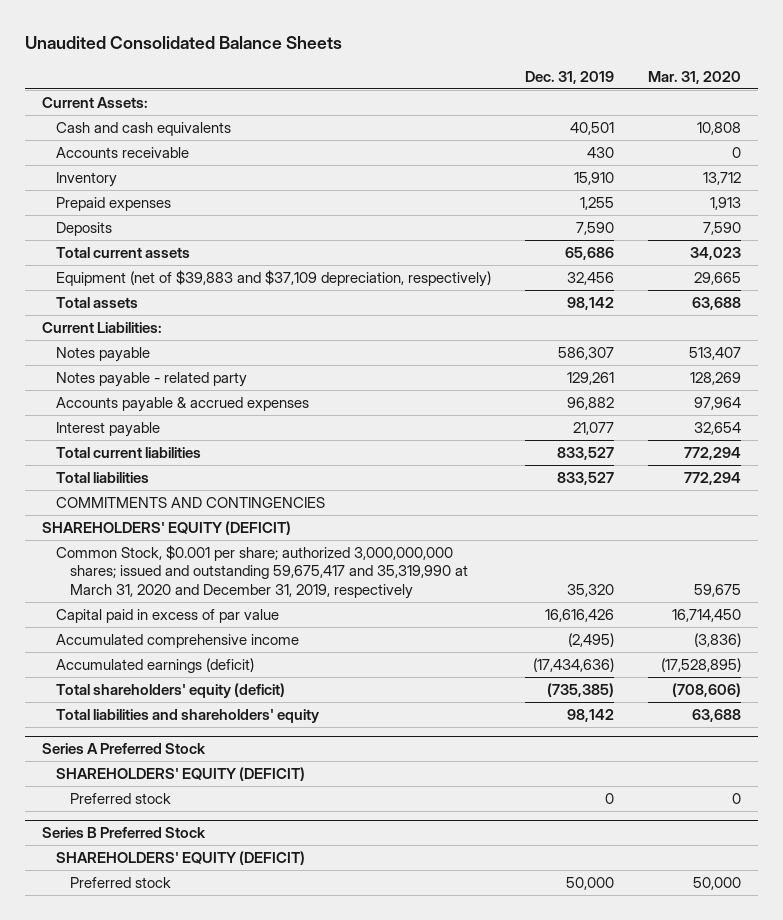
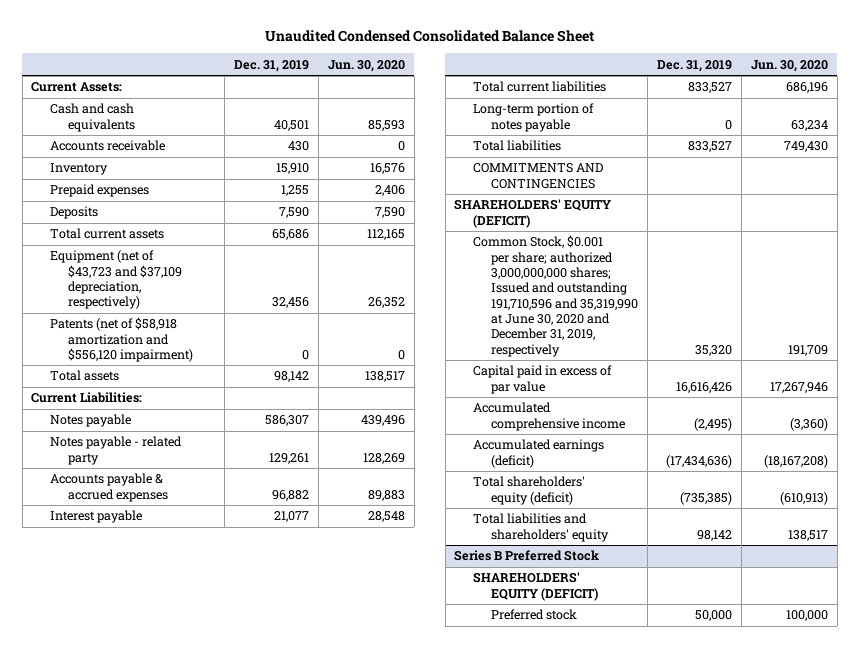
[25,35,343,49] Unaudited Consolidated Balance Sheets -> [264,30,594,43] Unaudited Condensed Consolidated Balance Sheet
[647,70,741,84] Mar. 31, 2020 -> none
none -> [327,59,405,72] Jun. 30, 2020
[56,270,492,288] Equipment (net of $39,883 and $37,109 depreciation, respectively) -> [49,250,183,310] Equipment (net of $43,723 and $37,109 depreciation, respectively)
none -> [49,317,194,362] Patents (net of $58,918 amortization and $556,120 impairment)
none -> [472,103,594,132] Long-term portion of notes payable
[56,545,469,599] Common Stock, $0.001 per share; authorized 3,000,000,000 shares; issued and outstanding 59,675,417 and 35,319,990 at March 31, 2020 and December 31, 2019, respectively -> [472,235,639,357] Common Stock, $0.001 per share; authorized 3,000,000,000 shares; Issued and outstanding 191,710,596 and 35,319,990 at June 30, 2020 and December 31, 2019, respectively
[42,743,207,755] Series A Preferred Stock -> none
[56,767,306,782] SHAREHOLDERS' EQUITY (DEFICIT) -> none
[70,793,172,805] Preferred stock -> none

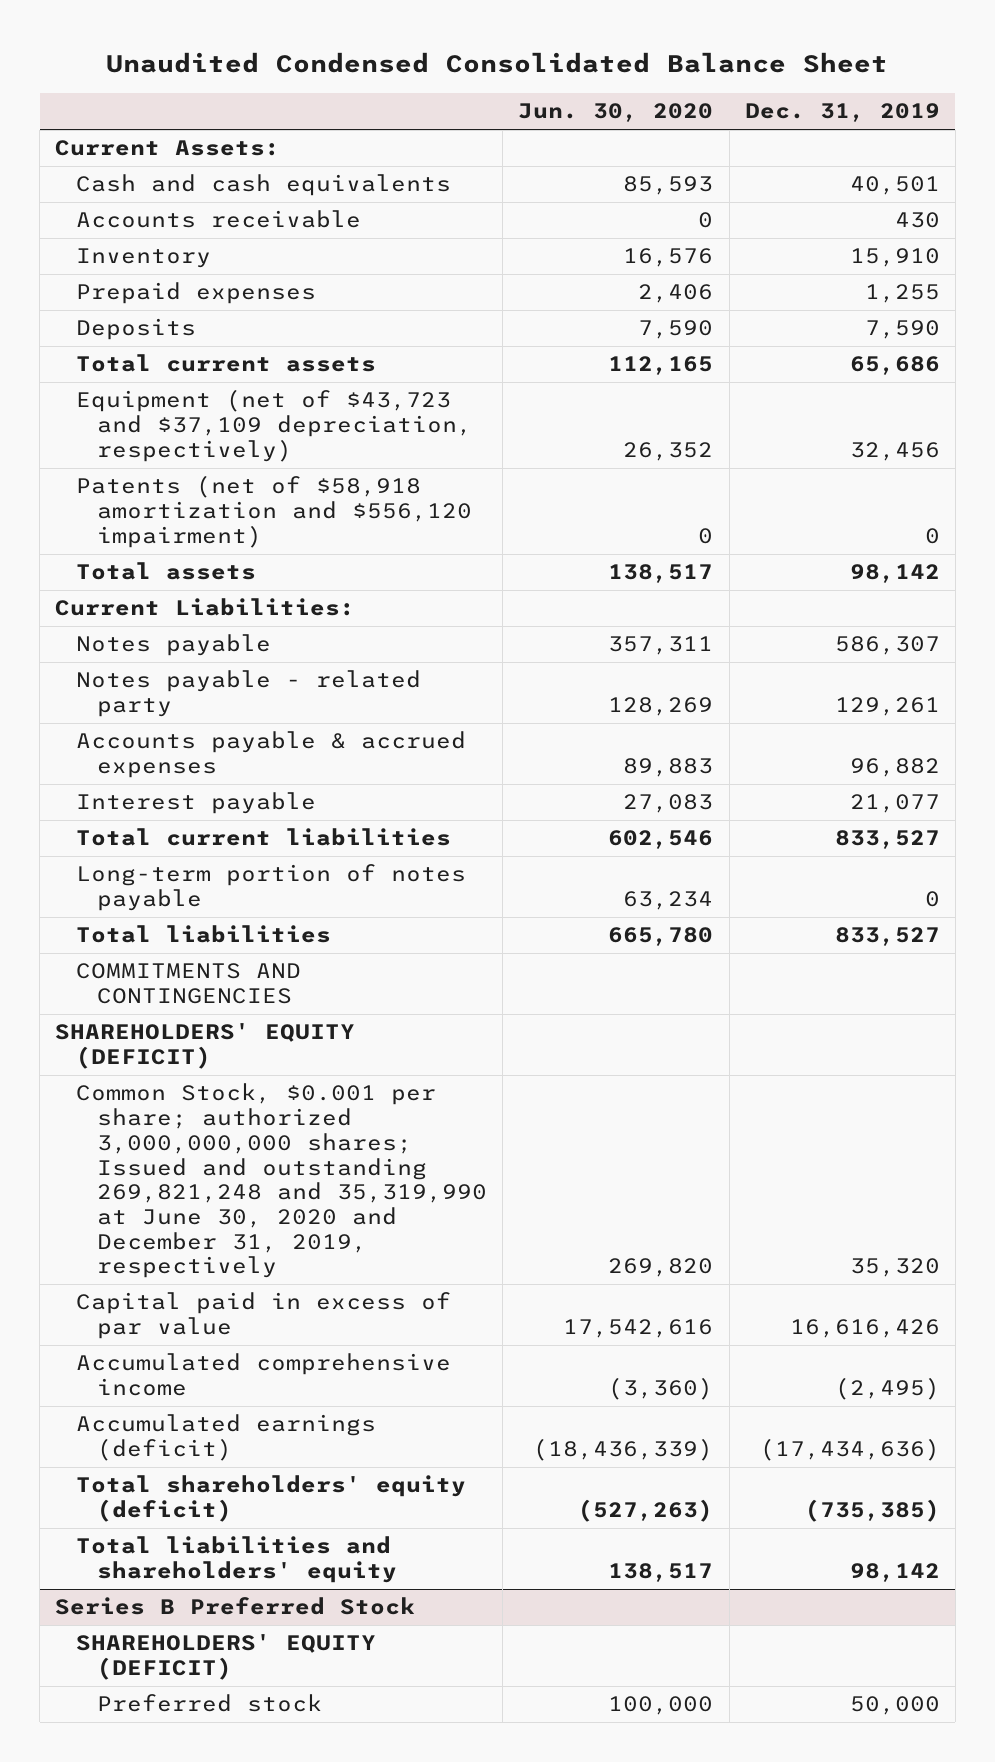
[360,415,405,427] 439,496 -> [608,636,714,656] 357,311
[367,511,405,523] 28,548 -> [623,794,714,814] 27,083
[785,82,828,94] 686,196 -> [608,830,714,850] 602,546
[783,141,828,153] 749,430 -> [608,927,714,947] 665,780
[472,235,639,357] Common Stock, $0.001 per share; authorized 3,000,000,000 shares; Issued and outstanding 191,710,596 and 35,319,990 at June 30, 2020 and December 31, 2019, respectively -> [76,1083,488,1279] Common Stock, $0.001 per share; authorized 3,000,000,000 shares; Issued and outstanding 269,821,248 and 35,319,990 at June 30, 2020 and December 31, 2019, respectively
[787,344,828,356] 191,709 -> [608,1258,714,1278] 269,820
[769,381,828,393] 17,267,946 -> [563,1319,714,1339] 17,542,616
[763,454,828,468] (18,167,208) -> [533,1438,714,1462] (18,436,339)
[779,491,828,505] (610,913) -> [578,1499,714,1523] (527,263)

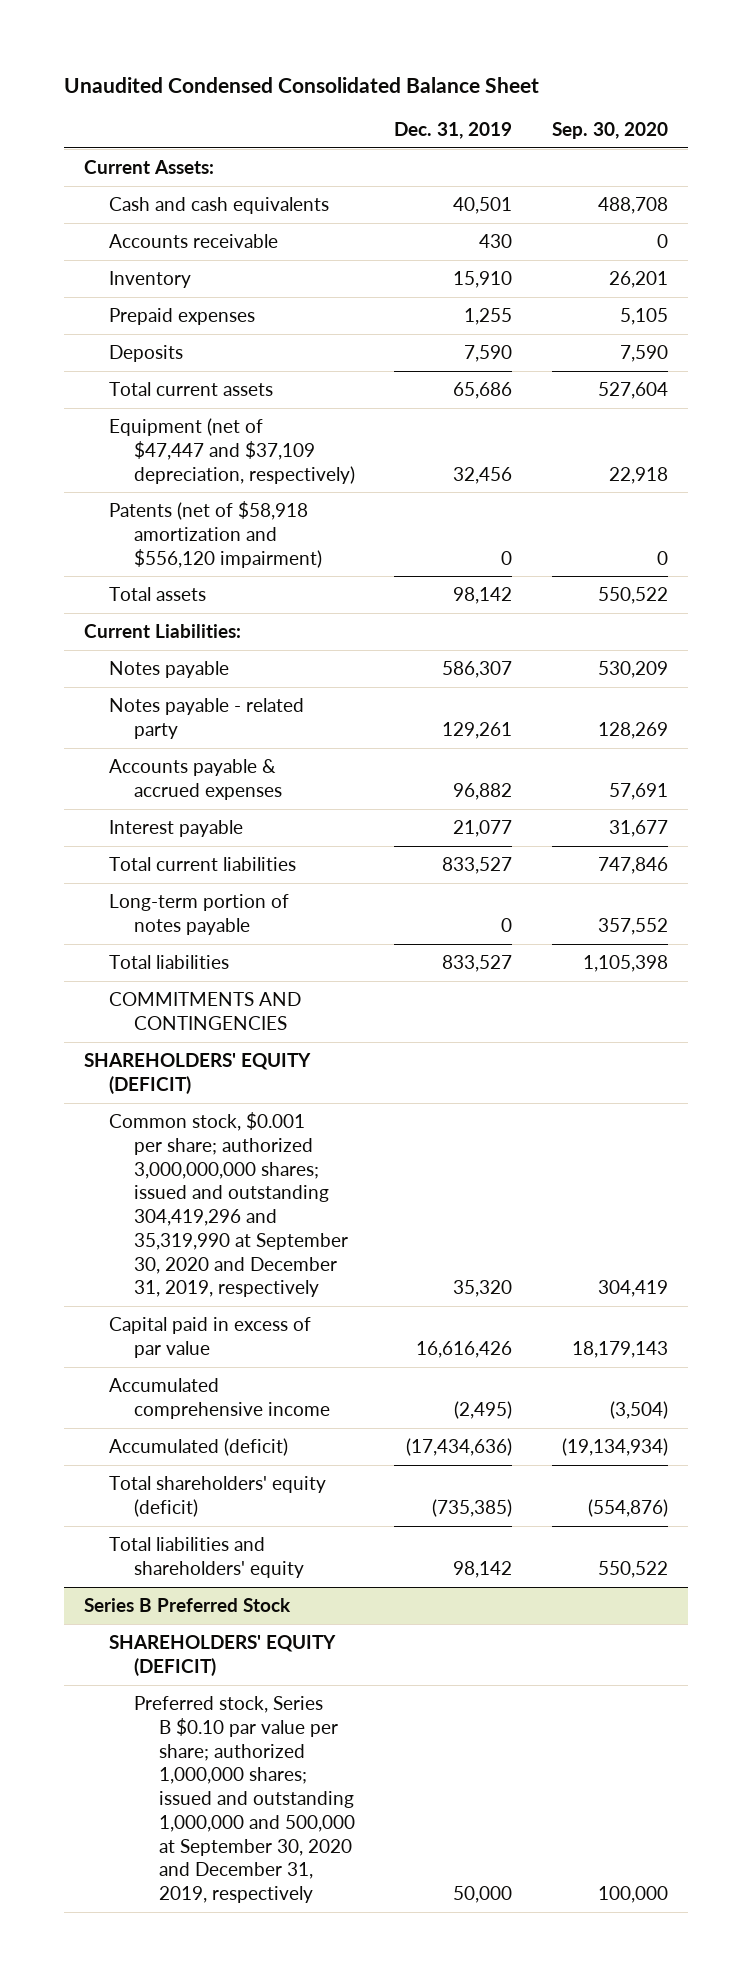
[518,103,714,123] Jun. 30, 2020 -> none
none -> [552,121,669,139] Sep. 30, 2020
[76,389,473,462] Equipment (net of $43,723 and $37,109 depreciation, respectively) -> [108,418,355,484] Equipment (net of $47,447 and $37,109 depreciation, respectively)
[76,1083,488,1279] Common Stock, $0.001 per share; authorized 3,000,000,000 shares; Issued and outstanding 269,821,248 and 35,319,990 at June 30, 2020 and December 31, 2019, respectively -> [108,1112,348,1298] Common stock, $0.001 per share; authorized 3,000,000,000 shares; issued and outstanding 304,419,296 and 35,319,990 at September 30, 2020 and December 31, 2019, respectively
[76,1414,377,1462] Accumulated earnings (deficit) -> [108,1438,288,1457] Accumulated (deficit)
[97,1694,323,1713] Preferred stock -> [133,1696,355,1904] Preferred stock, Series B $0.10 par value per share; authorized 1,000,000 shares; issued and outstanding 1,000,000 and 500,000 at September 30, 2020 and December 31, 2019, respectively

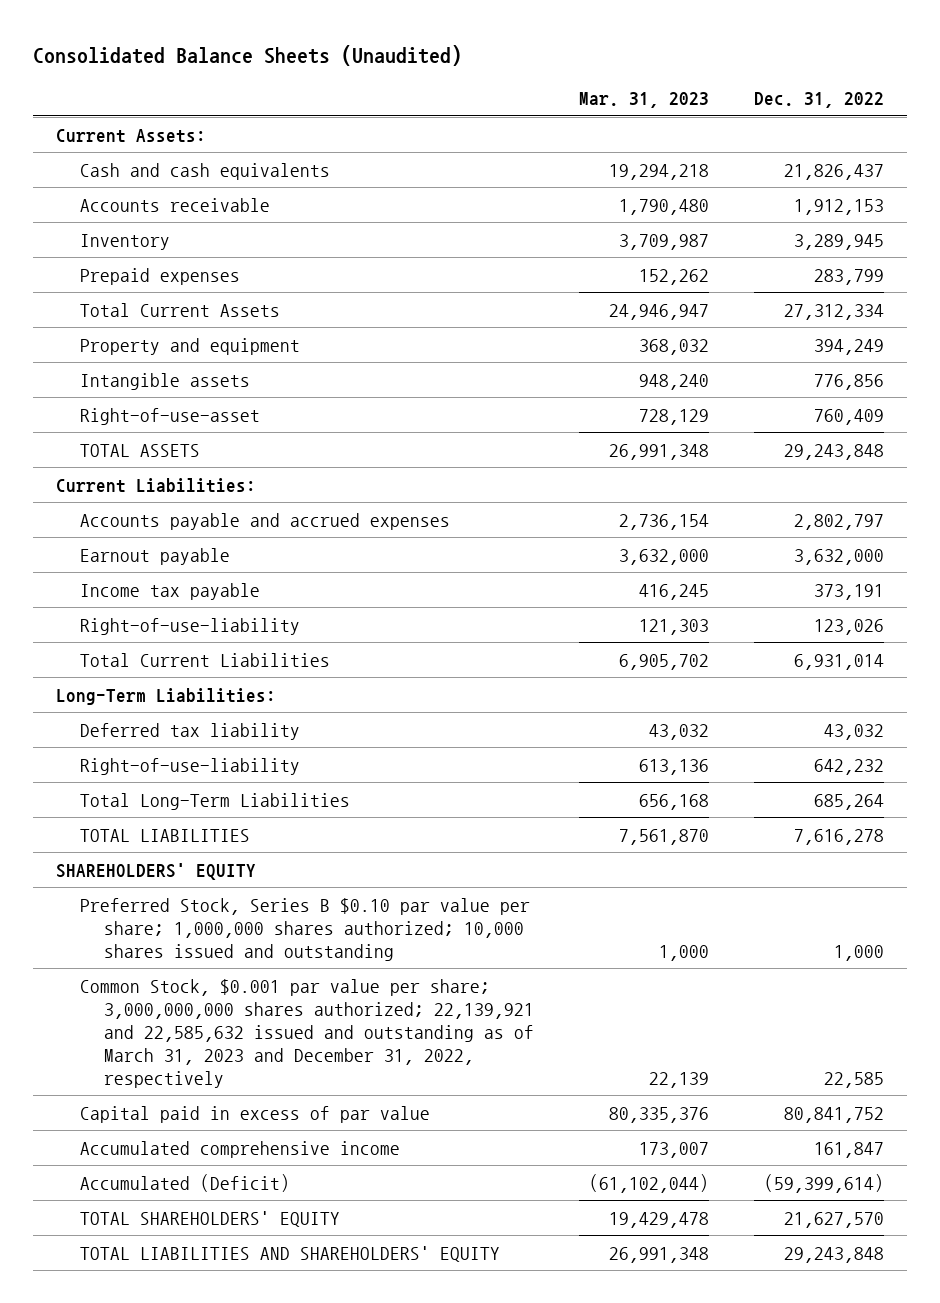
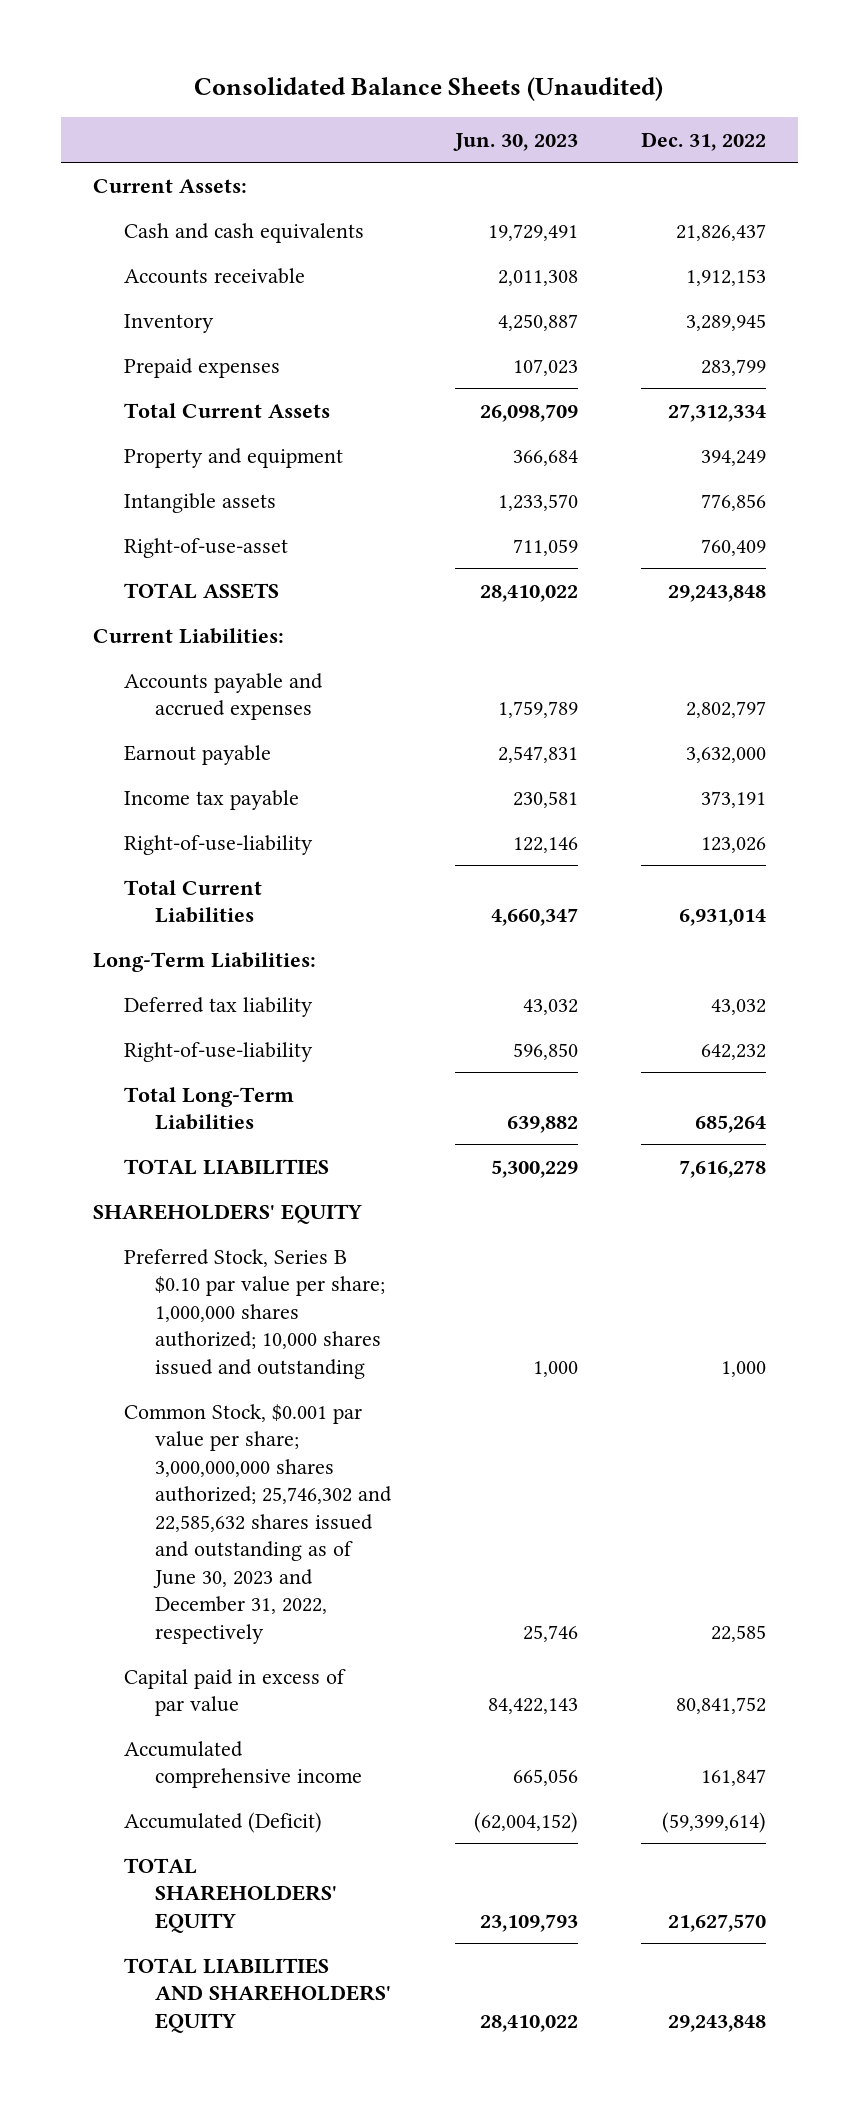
[578,92,709,109] Mar. 31, 2023 -> none
none -> [452,132,578,151] Jun. 30, 2023
[79,978,534,1088] Common Stock, $0.001 par value per share; 3,000,000,000 shares authorized; 22,139,921 and 22,585,632 issued and outstanding as of March 31, 2023 and December 31, 2022, respectively -> [123,1403,392,1644] Common Stock, $0.001 par value per share; 3,000,000,000 shares authorized; 25,746,302 and 22,585,632 shares issued and outstanding as of June 30, 2023 and December 31, 2022, respectively

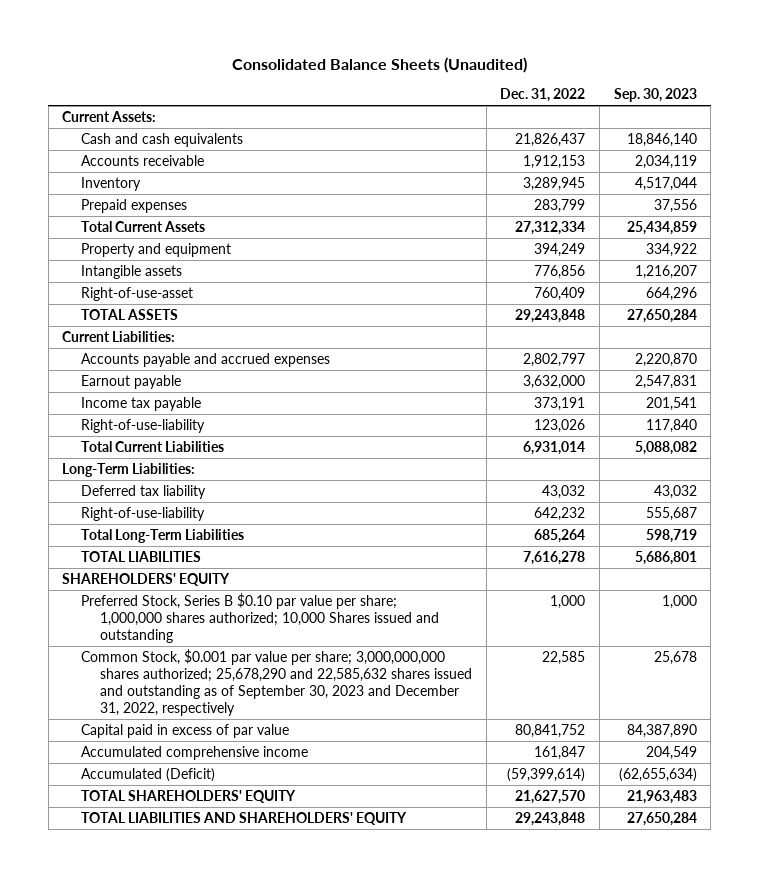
[452,132,578,151] Jun. 30, 2023 -> none
none -> [613,88,697,103] Sep. 30, 2023
[123,1248,385,1379] Preferred Stock, Series B $0.10 par value per share; 1,000,000 shares authorized; 10,000 shares issued and outstanding -> [81,592,440,643] Preferred Stock, Series B $0.10 par value per share; 1,000,000 shares authorized; 10,000 Shares issued and outstanding
[123,1403,392,1644] Common Stock, $0.001 par value per share; 3,000,000,000 shares authorized; 25,746,302 and 22,585,632 shares issued and outstanding as of June 30, 2023 and December 31, 2022, respectively -> [81,648,473,717] Common Stock, $0.001 par value per share; 3,000,000,000 shares authorized; 25,678,290 and 22,585,632 shares issued and outstanding as of September 30, 2023 and December 31, 2022, respectively

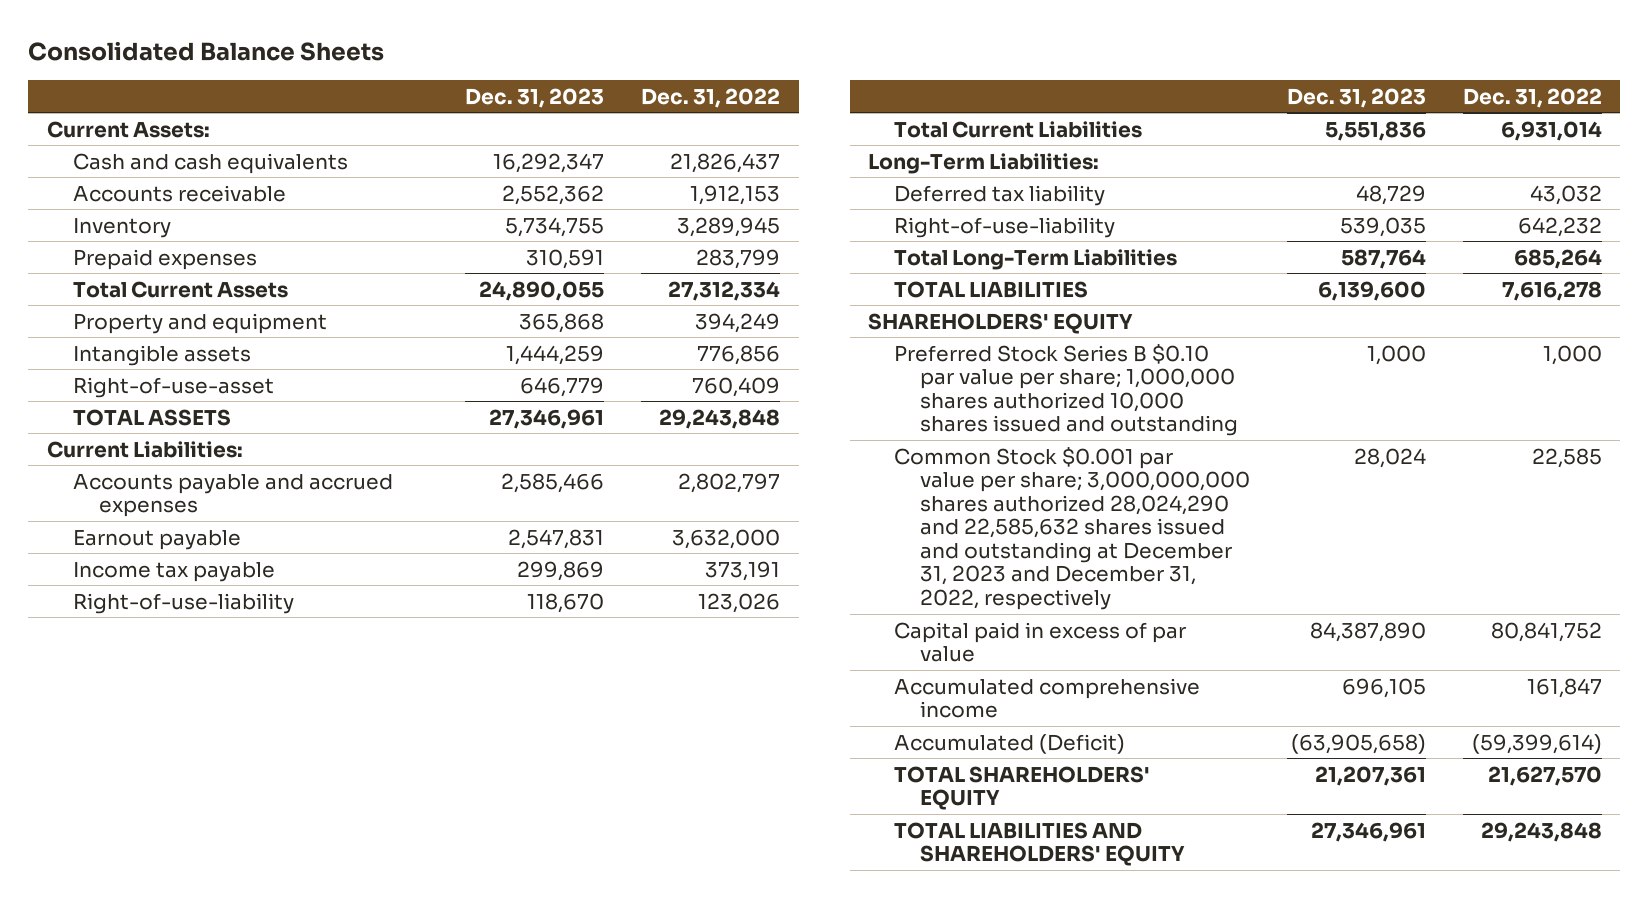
[231,56,527,73] Consolidated Balance Sheets (Unaudited) -> [28,40,385,61] Consolidated Balance Sheets
[613,88,697,103] Sep. 30, 2023 -> none
none -> [465,87,605,108] Dec. 31, 2023
[81,592,440,643] Preferred Stock, Series B $0.10 par value per share; 1,000,000 shares authorized; 10,000 Shares issued and outstanding -> [894,343,1239,437] Preferred Stock Series B $0.10 par value per share; 1,000,000 shares authorized 10,000 shares issued and outstanding
[81,648,473,717] Common Stock, $0.001 par value per share; 3,000,000,000 shares authorized; 25,678,290 and 22,585,632 shares issued and outstanding as of September 30, 2023 and December 31, 2022, respectively -> [894,446,1251,611] Common Stock $0.001 par value per share; 3,000,000,000 shares authorized 28,024,290 and 22,585,632 shares issued and outstanding at December 31, 2023 and December 31, 2022, respectively

